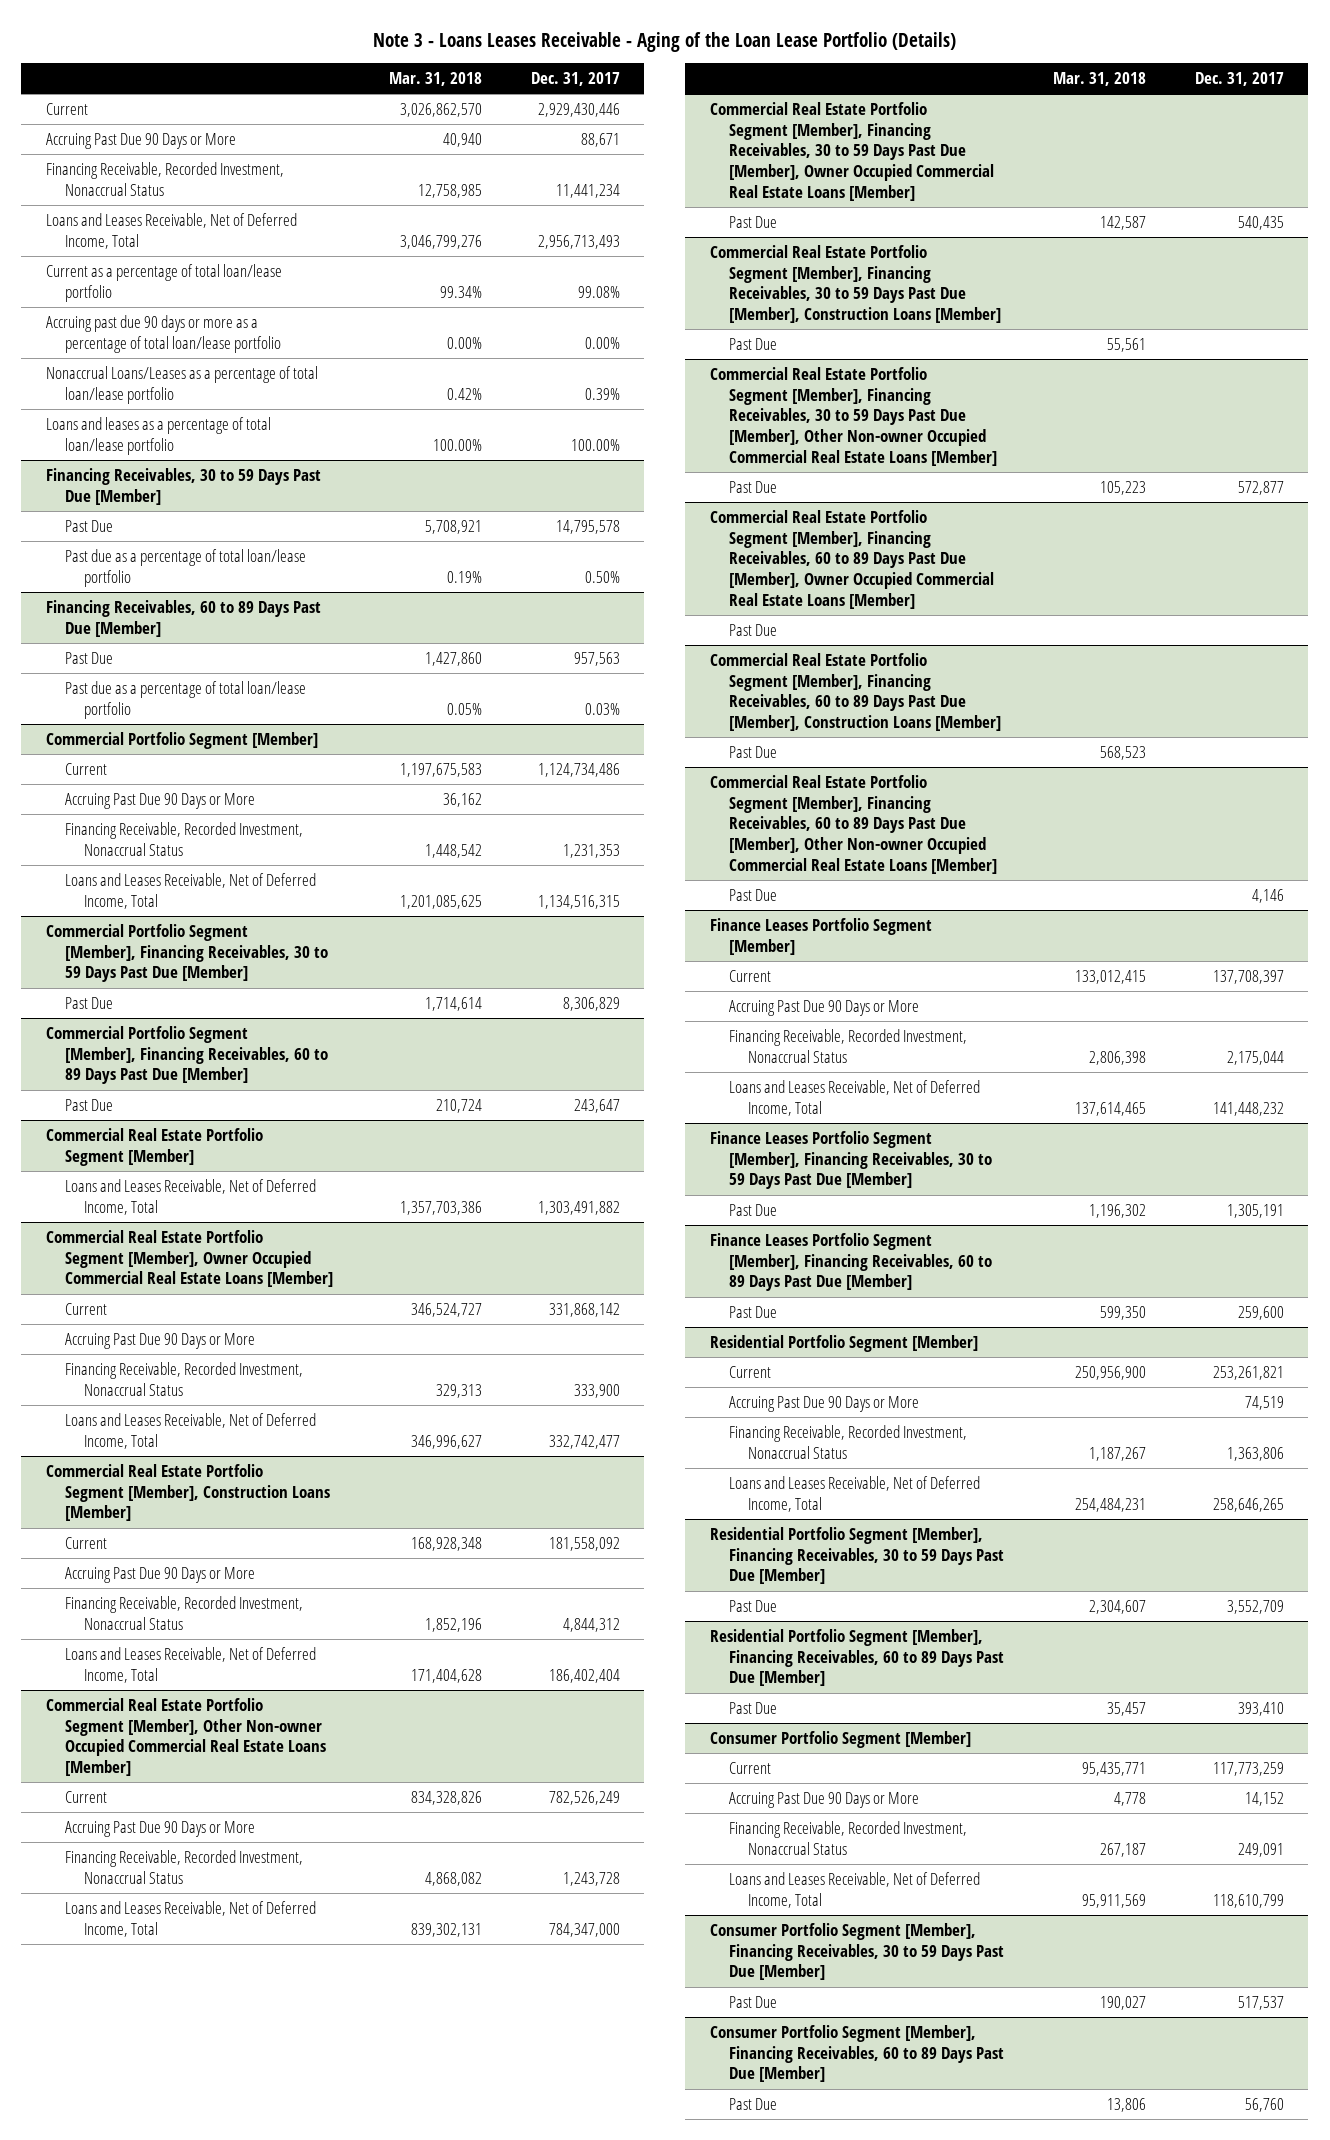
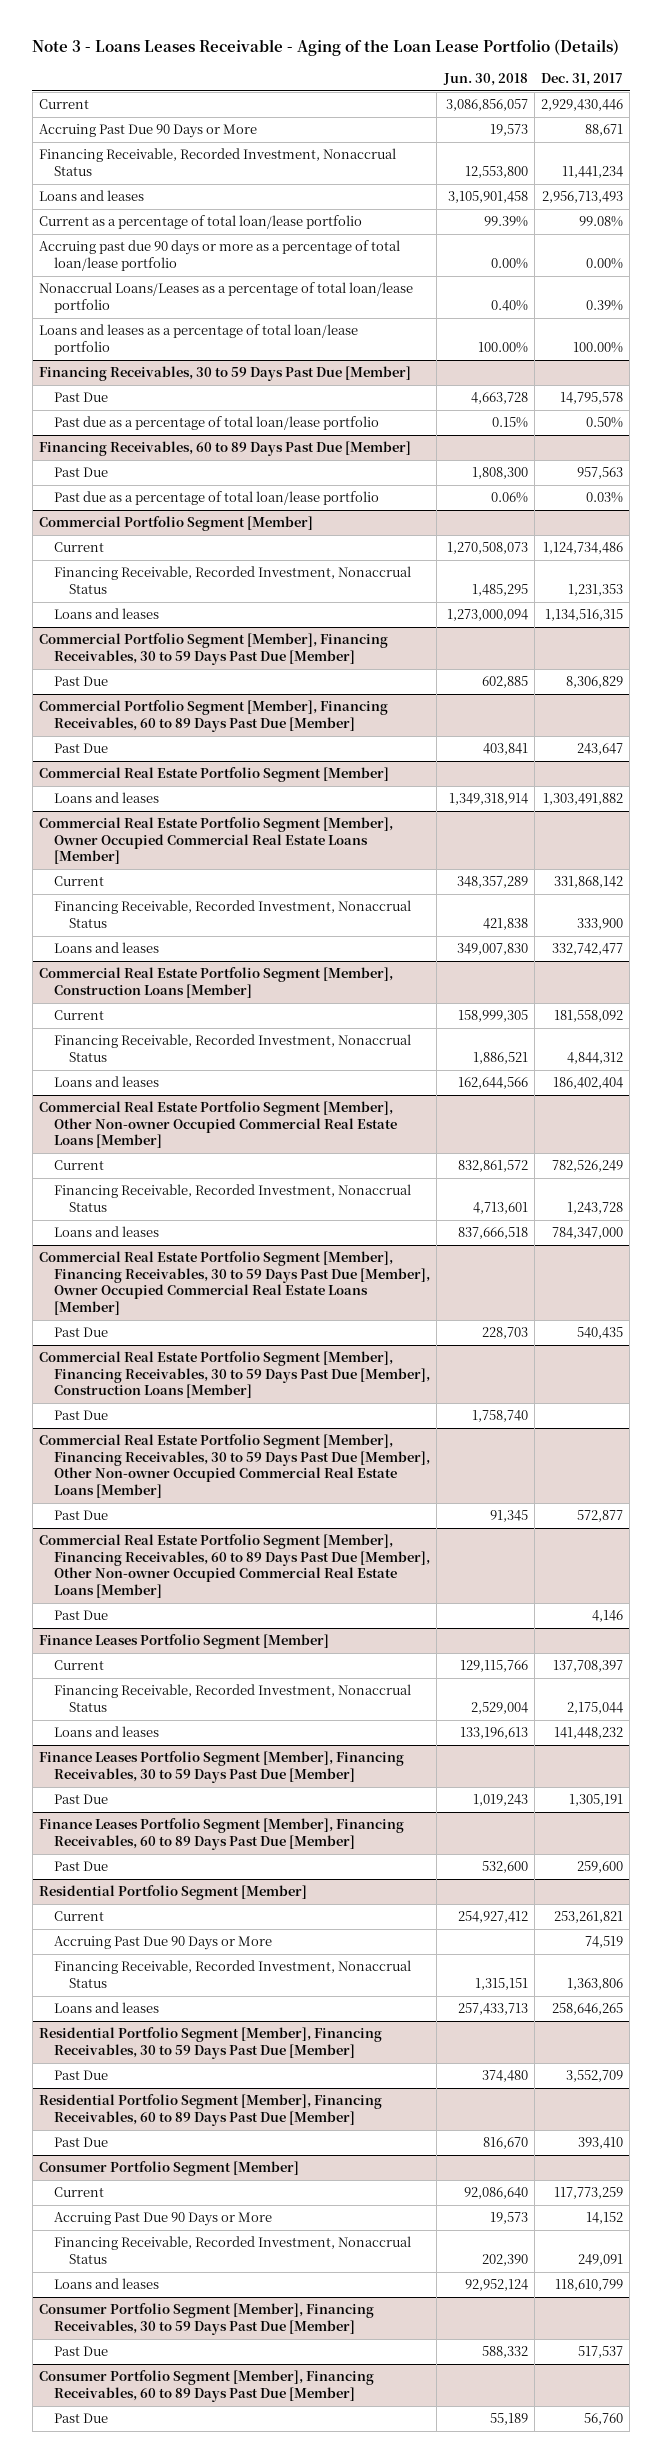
[389,71,483,86] Mar. 31, 2018 -> none
none -> [442,72,528,86] Jun. 30, 2018
[45,212,297,249] Loans and Leases Receivable, Net of Deferred Income, Total -> [39,190,145,202] Loans and leases
[65,792,256,809] Accruing Past Due 90 Days or More -> none
[65,872,317,909] Loans and Leases Receivable, Net of Deferred Income, Total -> [54,608,160,620] Loans and leases
[65,1178,317,1215] Loans and Leases Receivable, Net of Deferred Income, Total -> [54,792,160,804] Loans and leases
[65,1332,256,1349] Accruing Past Due 90 Days or More -> none
[65,1412,317,1449] Loans and Leases Receivable, Net of Deferred Income, Total -> [54,942,160,954] Loans and leases
[65,1566,256,1583] Accruing Past Due 90 Days or More -> none
[65,1646,317,1683] Loans and Leases Receivable, Net of Deferred Income, Total -> [54,1076,160,1088] Loans and leases
[65,1820,256,1837] Accruing Past Due 90 Days or More -> none
[65,1900,317,1937] Loans and Leases Receivable, Net of Deferred Income, Total -> [54,1226,160,1238] Loans and leases
[709,509,995,610] Commercial Real Estate Portfolio Segment [Member], Financing Receivables, 60 to 89 Days Past Due [Member], Owner Occupied Commercial Real Estate Loans [Member] -> none
[729,623,778,636] Past Due -> none
[709,652,1002,732] Commercial Real Estate Portfolio Segment [Member], Financing Receivables, 60 to 89 Days Past Due [Member], Construction Loans [Member] -> none
[729,745,778,758] Past Due -> none
[729,999,920,1016] Accruing Past Due 90 Days or More -> none
[729,1079,981,1116] Loans and Leases Receivable, Net of Deferred Income, Total -> [54,1726,160,1738] Loans and leases
[729,1475,981,1512] Loans and Leases Receivable, Net of Deferred Income, Total -> [54,2002,160,2014] Loans and leases
[729,1871,981,1908] Loans and Leases Receivable, Net of Deferred Income, Total -> [54,2278,160,2290] Loans and leases

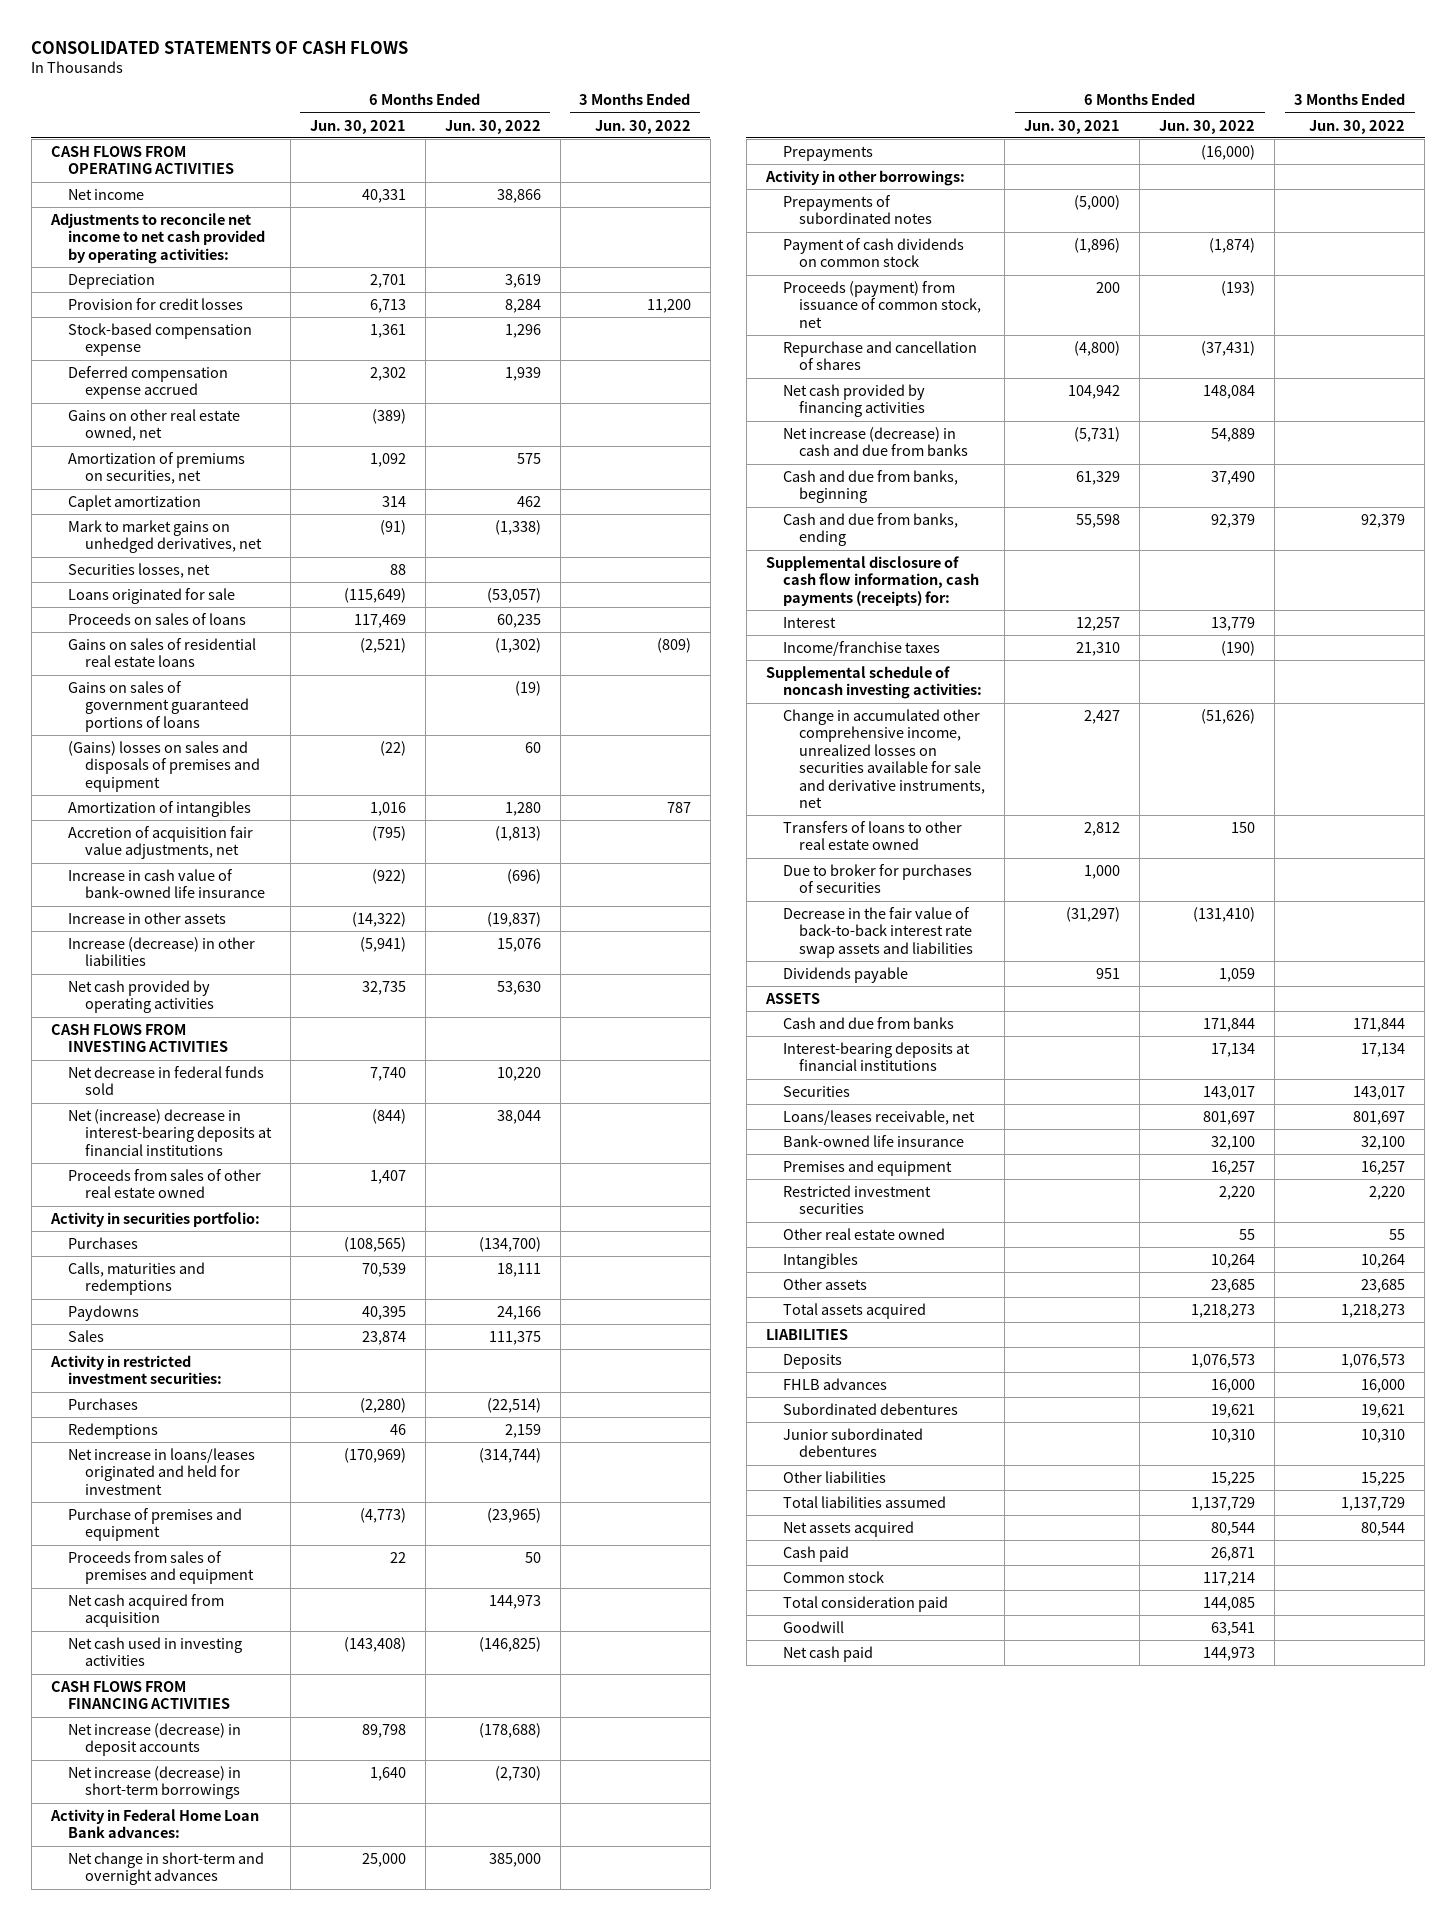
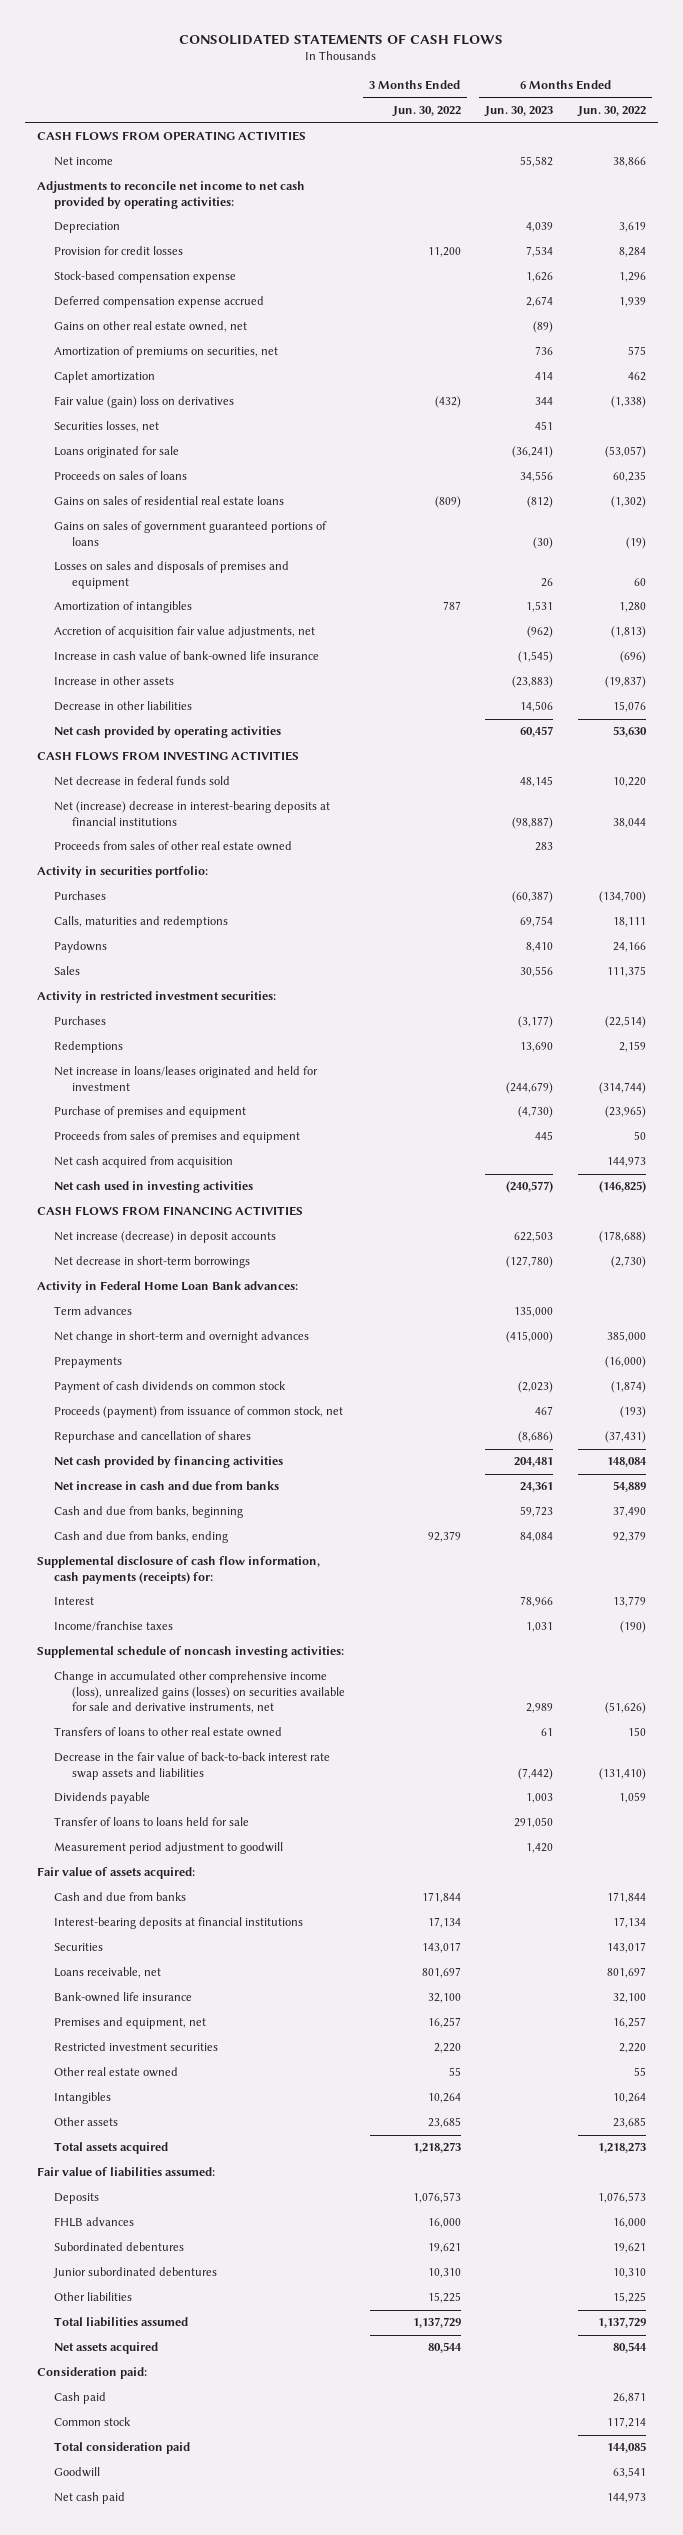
[309,119,406,134] Jun. 30, 2021 -> none
none -> [484,106,554,118] Jun. 30, 2023
[67,519,262,554] Mark to market gains on unhedged derivatives, net -> none
none -> [54,396,235,409] Fair value (gain) loss on derivatives
[67,740,260,792] (Gains) losses on sales and disposals of premises and equipment -> [54,561,290,589] Losses on sales and disposals of premises and equipment
[67,936,255,967] Increase (decrease) in other liabilities -> [54,701,193,712] Decrease in other liabilities
[67,1765,241,1800] Net increase (decrease) in short-term borrowings -> [54,1256,251,1269] Net decrease in short-term borrowings
none -> [54,1306,133,1316] Term advances
[764,169,965,186] Activity in other borrowings: -> none
[782,194,933,225] Prepayments of subordinated notes -> none
[782,426,969,457] Net increase (decrease) in cash and due from banks -> [54,1481,280,1492] Net increase in cash and due from banks
[782,708,986,809] Change in accumulated other comprehensive income, unrealized losses on securities available for sale and derivative instruments, net -> [54,1671,345,1714] Change in accumulated other comprehensive income (loss), unrealized gains (losses) on securities available for sale and derivative instruments, net
[782,863,972,894] Due to broker for purchases of securities -> none
none -> [54,1817,250,1827] Transfer of loans to loans held for sale
none -> [54,1842,284,1855] Measurement period adjustment to goodwill
[764,992,820,1004] ASSETS -> [36,1867,195,1880] Fair value of assets acquired:
[782,1109,975,1125] Loans/leases receivable, net -> [54,1967,162,1979] Loans receivable, net
[782,1159,952,1176] Premises and equipment -> [54,2017,207,2030] Premises and equipment, net
[765,1328,848,1340] LIABILITIES -> [36,2167,215,2178] Fair value of liabilities assumed:
none -> [36,2367,147,2380] Consideration paid:

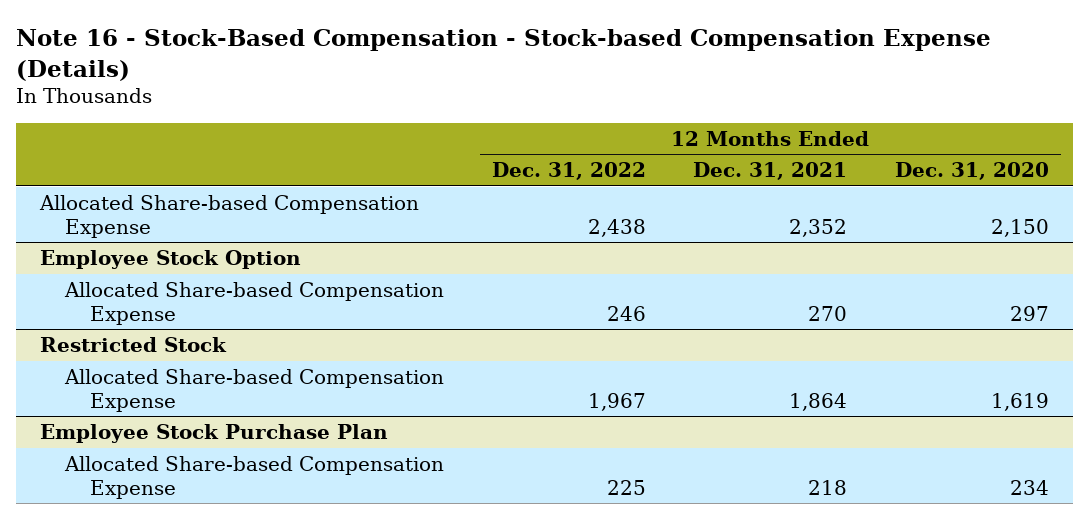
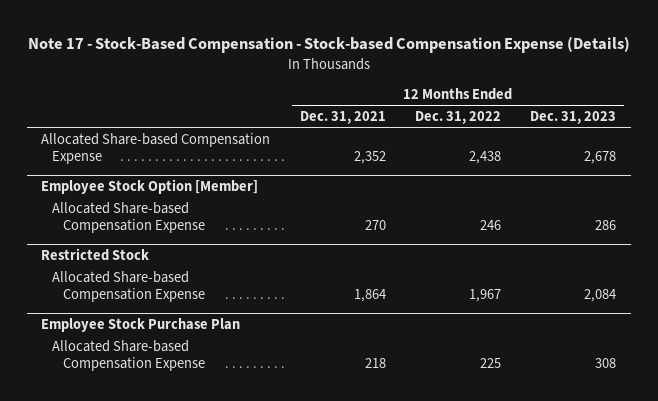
[15,29,991,81] Note 16 - Stock-Based Compensation - Stock-based Compensation Expense (Details) -> [27,36,630,54] Note 17 - Stock-Based Compensation - Stock-based Compensation Expense (Details)
[895,162,1050,181] Dec. 31, 2020 -> none
none -> [530,111,617,125] Dec. 31, 2023
[39,249,301,269] Employee Stock Option -> [41,179,259,195] Employee Stock Option [Member]

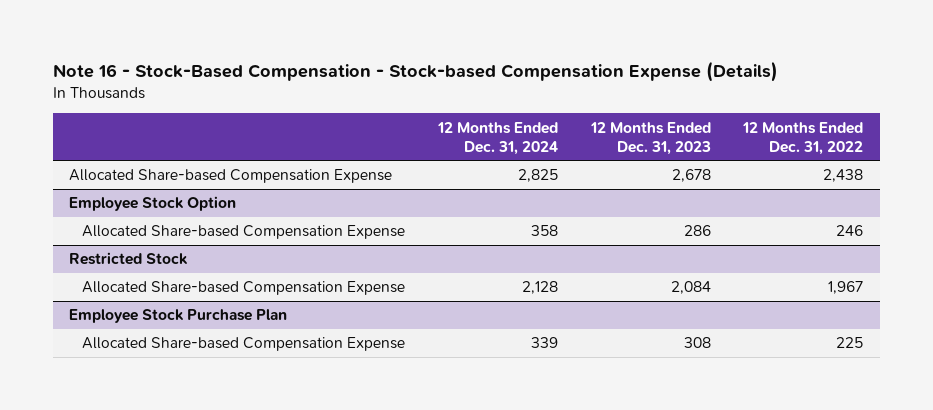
[27,36,630,54] Note 17 - Stock-Based Compensation - Stock-based Compensation Expense (Details) -> [52,60,778,82] Note 16 - Stock-Based Compensation - Stock-based Compensation Expense (Details)
[299,111,386,125] Dec. 31, 2021 -> none
none -> [436,121,558,155] 12 Months Ended Dec. 31, 2024
[41,179,259,195] Employee Stock Option [Member] -> [69,196,237,212] Employee Stock Option

